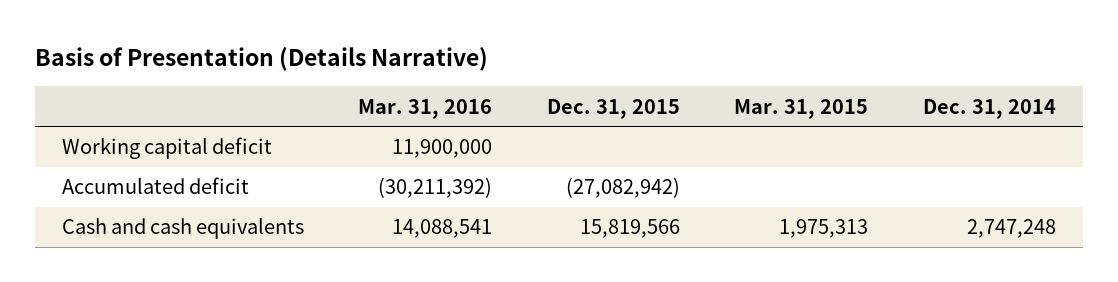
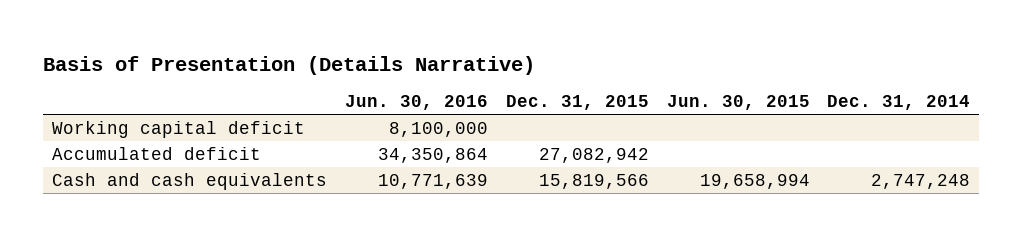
[358,98,493,119] Mar. 31, 2016 -> none
[734,98,869,119] Mar. 31, 2015 -> none
none -> [345,95,489,111] Jun. 30, 2016
none -> [666,95,810,111] Jun. 30, 2015
[565,177,680,199] (27,082,942) -> [538,147,649,163] 27,082,942

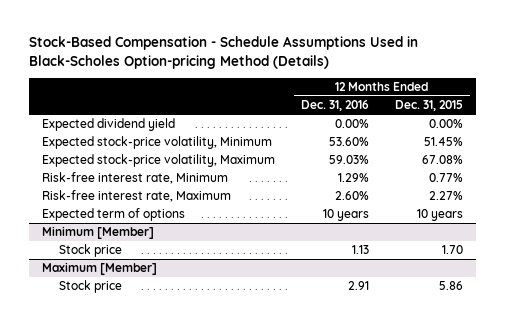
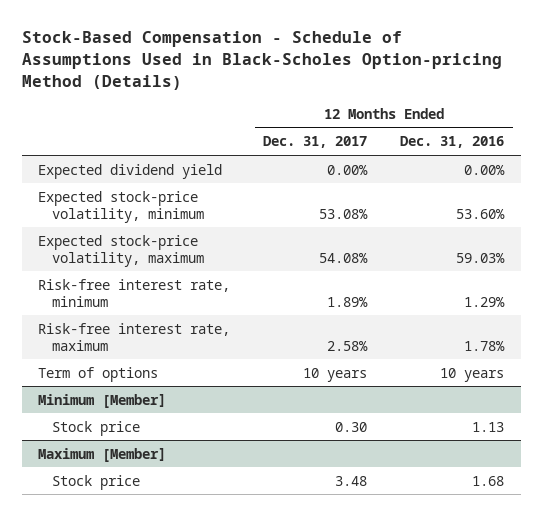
[28,36,418,69] Stock-Based Compensation - Schedule Assumptions Used in Black-Scholes Option-pricing Method (Details) -> [21,31,502,90] Stock-Based Compensation - Schedule of Assumptions Used in Black-Scholes Option-pricing Method (Details)
[394,100,463,112] Dec. 31, 2015 -> none
none -> [263,136,368,149] Dec. 31, 2017
[41,136,272,150] Expected stock-price volatility, Minimum -> [38,190,204,223] Expected stock-price volatility, minimum
[41,154,275,168] Expected stock-price volatility, Maximum -> [38,234,204,267] Expected stock-price volatility, maximum
[41,172,228,185] Risk-free interest rate, Minimum -> [38,278,231,307] Risk-free interest rate, minimum
[41,190,231,203] Risk-free interest rate, Maximum -> [38,322,231,351] Risk-free interest rate, maximum
[334,191,369,201] 2.60% -> [464,340,506,351] 1.78%
[41,208,185,222] Expected term of options -> [38,366,159,382] Term of options
[347,281,369,291] 2.91 -> [472,475,505,486] 1.68

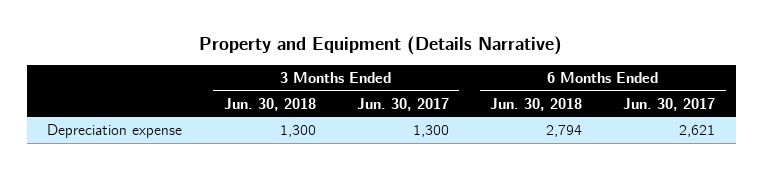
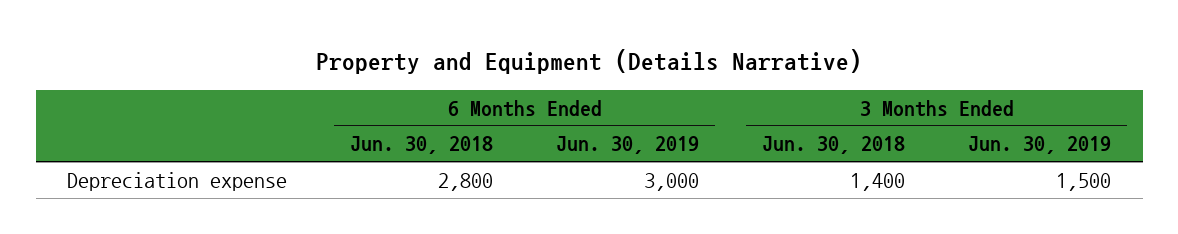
[356,97,449,111] Jun. 30, 2017 -> none
[623,97,716,111] Jun. 30, 2017 -> none
none -> [556,136,700,155] Jun. 30, 2019
none -> [968,136,1112,155] Jun. 30, 2019
[279,124,316,137] 1,300 -> [850,172,906,191] 1,400
[546,124,583,137] 2,794 -> [438,172,494,191] 2,800

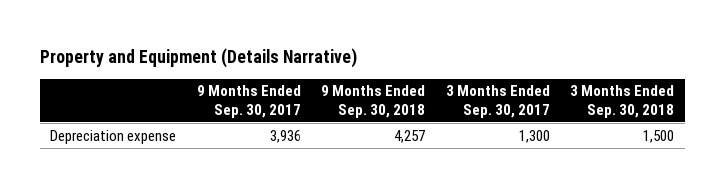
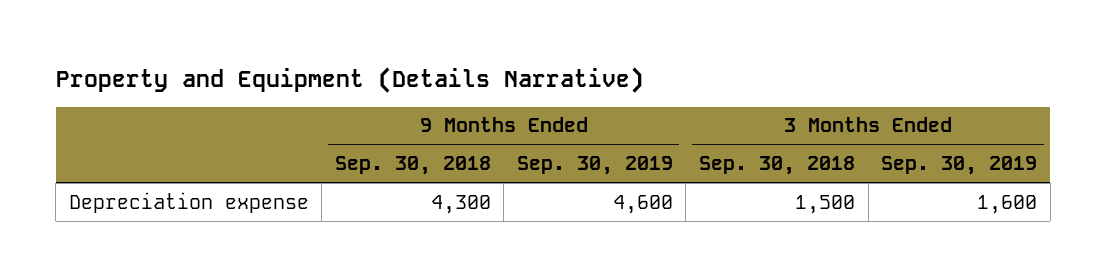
[196,85,301,118] 9 Months Ended Sep. 30, 2017 -> none
[445,85,550,118] 3 Months Ended Sep. 30, 2017 -> none
none -> [516,156,673,176] Sep. 30, 2019
none -> [881,156,1038,176] Sep. 30, 2019
[394,129,426,143] 4,257 -> [430,194,491,214] 4,300

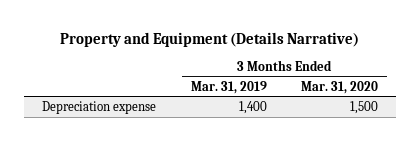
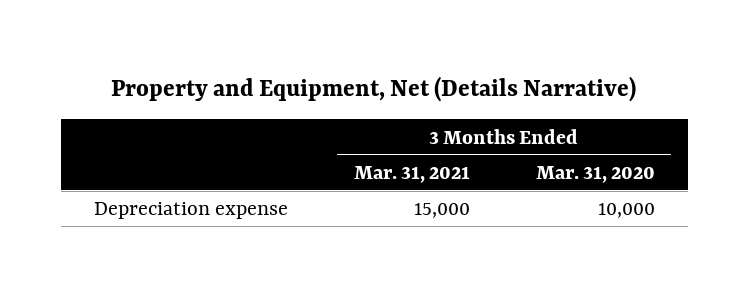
[60,32,360,48] Property and Equipment (Details Narrative) -> [111,76,637,103] Property and Equipment, Net (Details Narrative)
[190,80,267,94] Mar. 31, 2019 -> none
none -> [353,165,470,183] Mar. 31, 2021
[350,101,379,115] 1,500 -> [597,203,655,219] 10,000

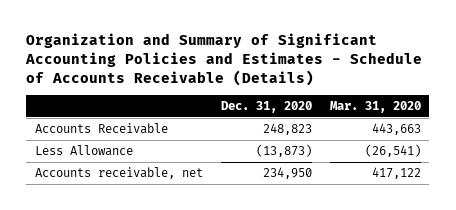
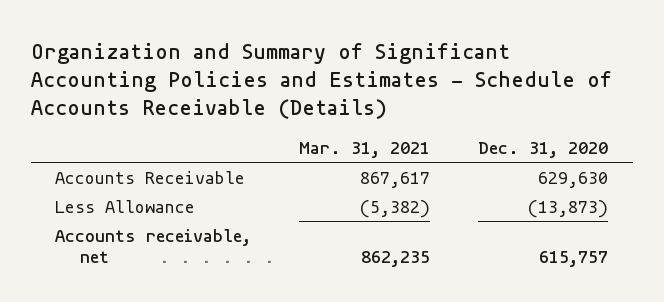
[329,101,421,114] Mar. 31, 2020 -> none
none -> [299,141,431,158] Mar. 31, 2021
[262,123,312,136] 248,823 -> [538,171,609,188] 629,630
[262,167,312,180] 234,950 -> [539,250,609,267] 615,757

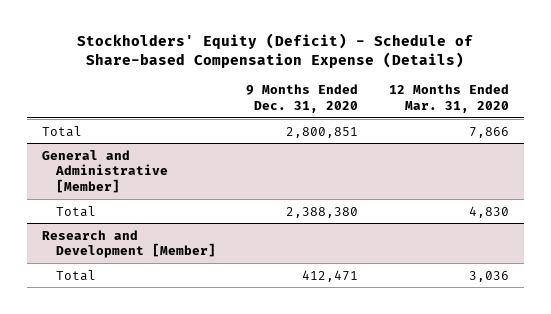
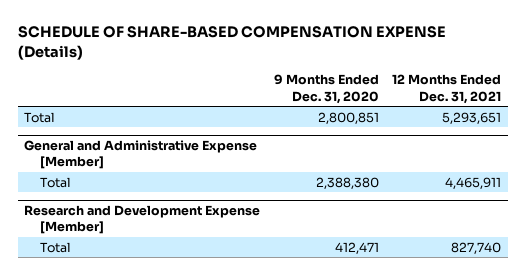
[77,32,474,68] Stockholders' Equity (Deficit) - Schedule of Share-based Compensation Expense (Details) -> [17,26,446,60] SCHEDULE OF SHARE-BASED COMPENSATION EXPENSE (Details)
[388,83,509,113] 12 Months Ended Mar. 31, 2020 -> none
none -> [392,74,502,104] 12 Months Ended Dec. 31, 2021
[41,149,169,194] General and Administrative [Member] -> [24,139,258,170] General and Administrative Expense [Member]
[41,229,217,259] Research and Development [Member] -> [24,204,261,235] Research and Development Expense [Member]

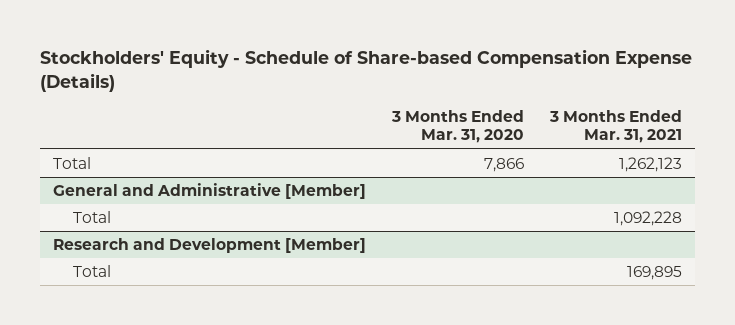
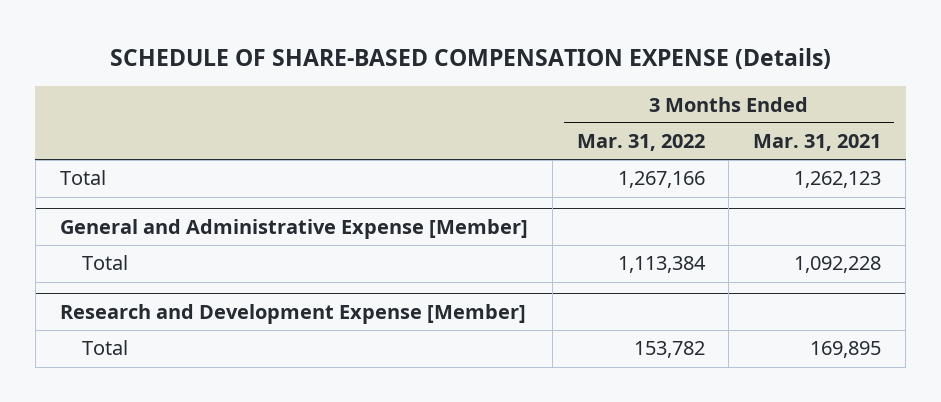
[39,48,692,92] Stockholders' Equity - Schedule of Share-based Compensation Expense (Details) -> [109,48,831,70] SCHEDULE OF SHARE-BASED COMPENSATION EXPENSE (Details)
[390,109,524,144] 3 Months Ended Mar. 31, 2020 -> none
none -> [576,134,705,152] Mar. 31, 2022
[52,182,366,199] General and Administrative [Member] -> [59,219,528,240] General and Administrative Expense [Member]
[52,237,366,253] Research and Development [Member] -> [59,304,526,325] Research and Development Expense [Member]

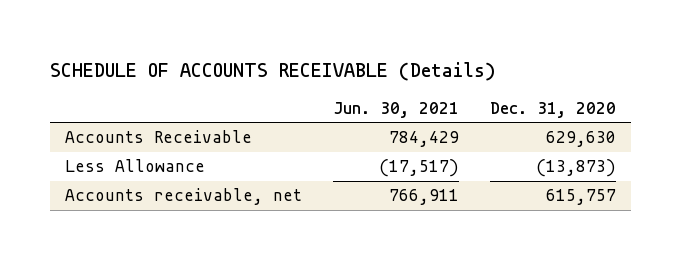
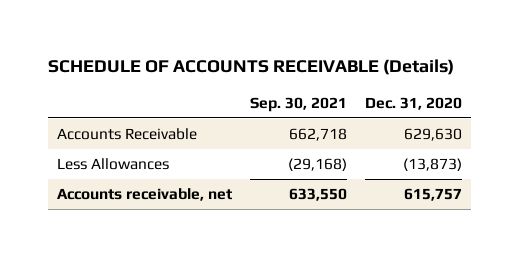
[333,101,460,118] Jun. 30, 2021 -> none
none -> [250,96,348,112] Sep. 30, 2021
[65,159,206,173] Less Allowance -> [57,157,170,170] Less Allowances

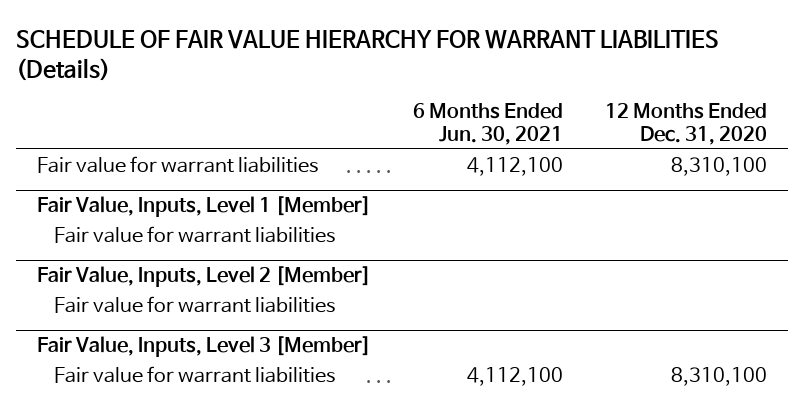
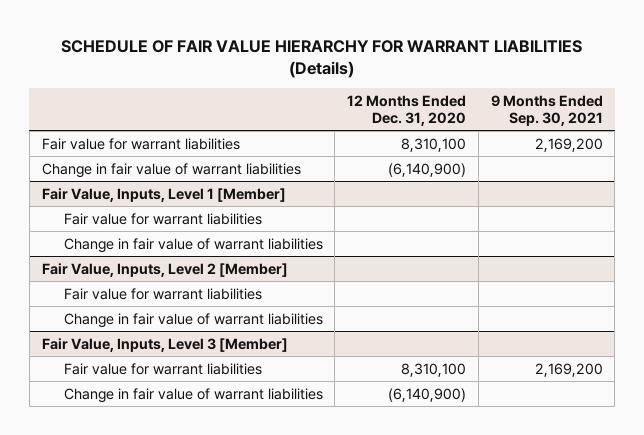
[413,103,564,146] 6 Months Ended Jun. 30, 2021 -> none
none -> [490,94,603,126] 9 Months Ended Sep. 30, 2021
none -> [41,162,301,178] Change in fair value of warrant liabilities
none -> [63,237,323,253] Change in fair value of warrant liabilities
none -> [63,312,323,328] Change in fair value of warrant liabilities
none -> [63,387,323,403] Change in fair value of warrant liabilities

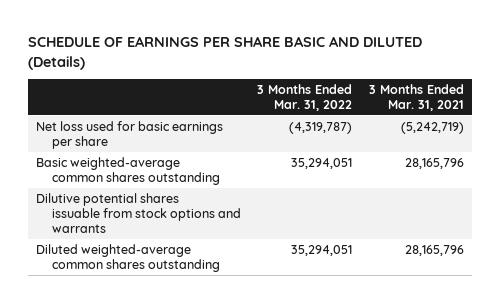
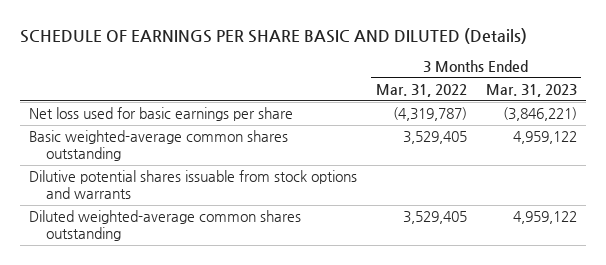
[368,83,464,111] 3 Months Ended Mar. 31, 2021 -> none
none -> [485,84,577,98] Mar. 31, 2023
[291,157,353,169] 35,294,051 -> [403,131,468,145] 3,529,405
[291,244,353,256] 35,294,051 -> [403,211,468,225] 3,529,405

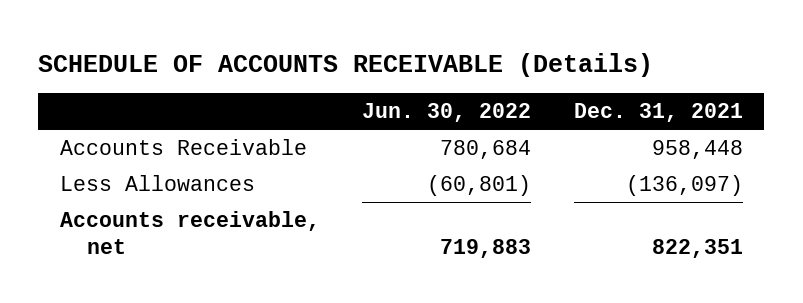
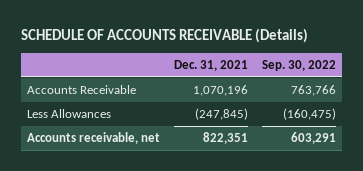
[362,103,532,123] Jun. 30, 2022 -> none
none -> [261,59,336,71] Sep. 30, 2022
[652,139,744,159] 958,448 -> [193,85,249,97] 1,070,196
[626,174,744,196] (136,097) -> [195,108,249,121] (247,845)

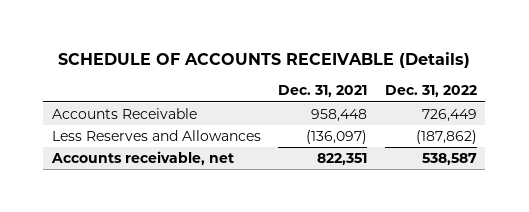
[261,59,336,71] Sep. 30, 2022 -> none
none -> [384,85,477,98] Dec. 31, 2022
[193,85,249,97] 1,070,196 -> [311,109,368,123] 958,448
[27,109,112,119] Less Allowances -> [52,130,262,142] Less Reserves and Allowances
[195,108,249,121] (247,845) -> [306,130,368,145] (136,097)

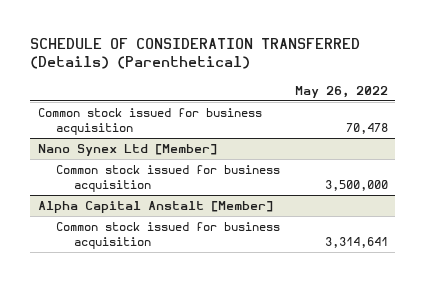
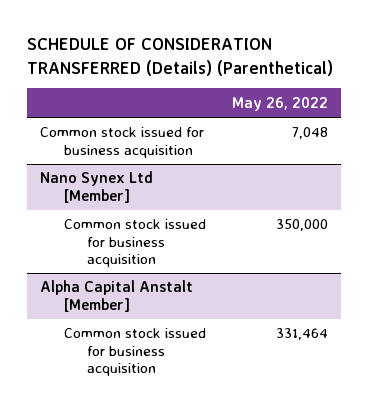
[345,122,388,134] 70,478 -> [291,127,328,140] 7,048
[324,179,388,191] 3,500,000 -> [275,219,328,232] 350,000
[324,236,388,248] 3,314,641 -> [275,328,328,341] 331,464

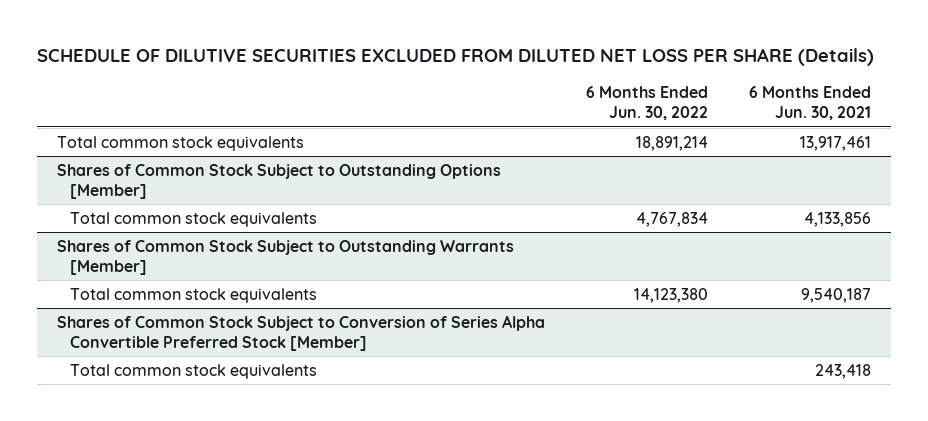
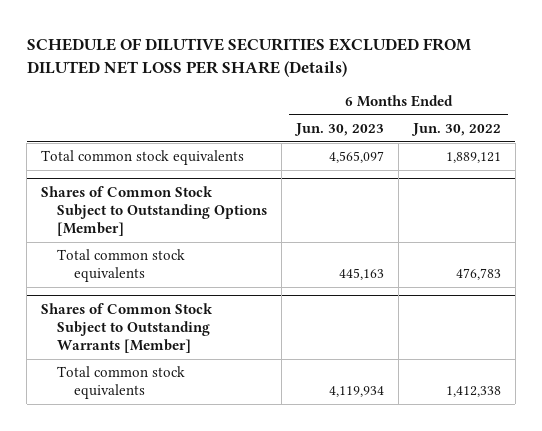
[748,86,871,121] 6 Months Ended Jun. 30, 2021 -> none
none -> [294,123,385,137] Jun. 30, 2023
[636,135,709,151] 18,891,214 -> [445,152,501,164] 1,889,121
[636,211,709,227] 4,767,834 -> [455,268,501,281] 476,783
[57,314,546,351] Shares of Common Stock Subject to Conversion of Series Alpha Convertible Preferred Stock [Member] -> none
[69,363,317,379] Total common stock equivalents -> none
[634,287,709,303] 14,123,380 -> [445,386,501,398] 1,412,338

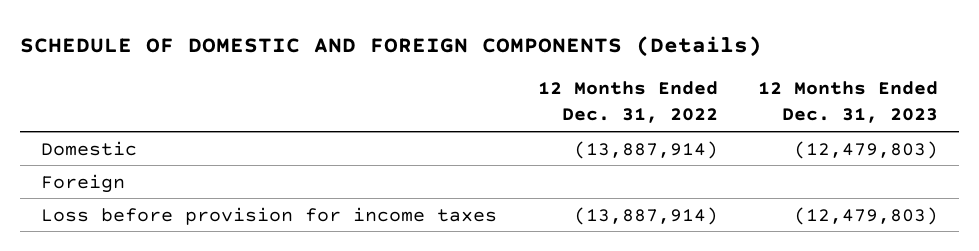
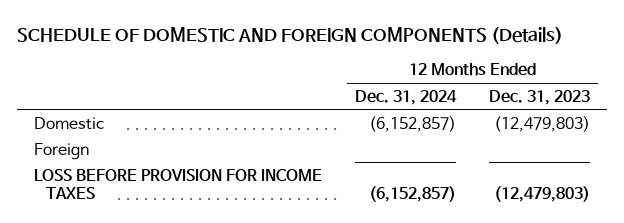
[537,81,718,124] 12 Months Ended Dec. 31, 2022 -> none
none -> [354,89,457,105] Dec. 31, 2024
[40,206,497,225] Loss before provision for income taxes -> [33,168,322,199] LOSS BEFORE PROVISION FOR INCOME TAXES

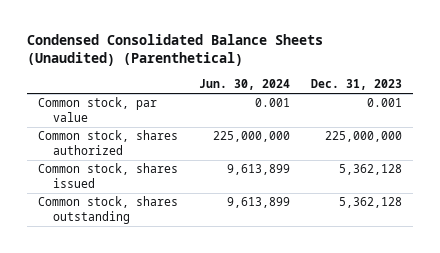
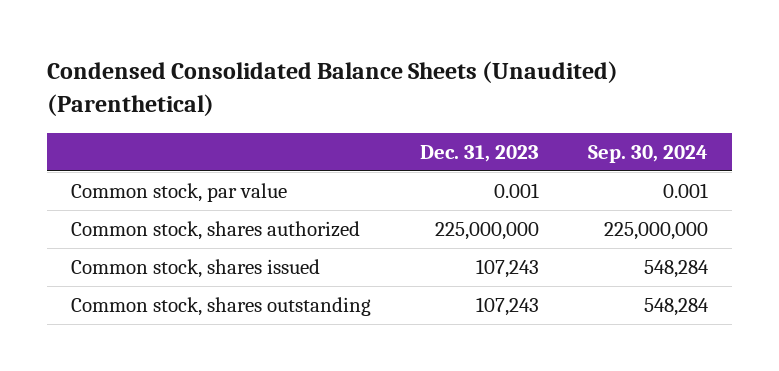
[198,79,290,91] Jun. 30, 2024 -> none
none -> [588,145,709,164] Sep. 30, 2024
[339,164,403,176] 5,362,128 -> [476,259,540,279] 107,243
[339,197,403,209] 5,362,128 -> [476,297,540,317] 107,243

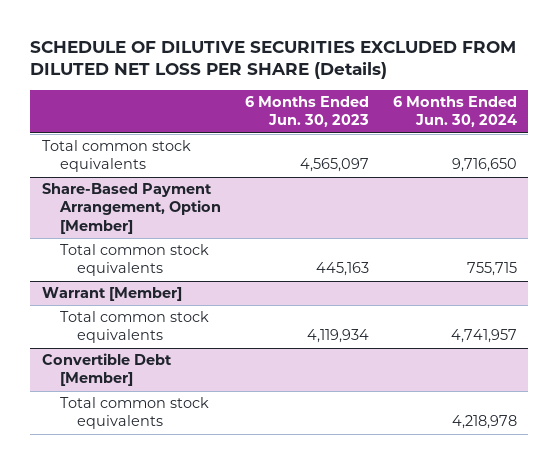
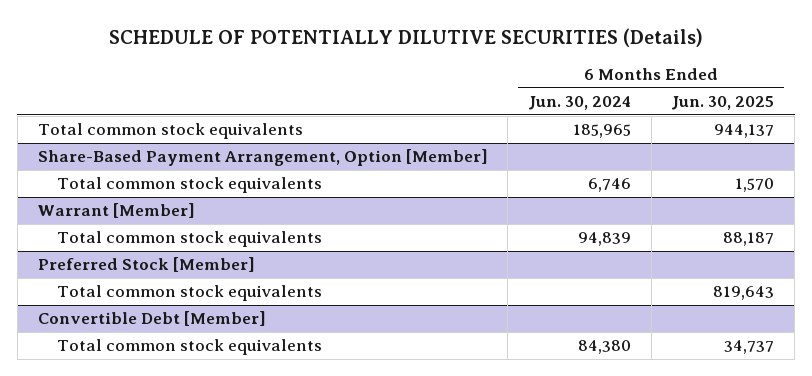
[30,40,517,80] SCHEDULE OF DILUTIVE SECURITIES EXCLUDED FROM DILUTED NET LOSS PER SHARE (Details) -> [108,27,703,47] SCHEDULE OF POTENTIALLY DILUTIVE SECURITIES (Details)
[244,96,369,128] 6 Months Ended Jun. 30, 2023 -> none
none -> [671,96,775,111] Jun. 30, 2025
[451,158,517,173] 9,716,650 -> [572,124,631,139] 185,965
[466,262,517,277] 755,715 -> [587,178,631,193] 6,746
[450,329,517,344] 4,741,957 -> [577,232,631,247] 94,839
none -> [37,257,255,273] Preferred Stock [Member]
none -> [56,285,322,302] Total common stock equivalents
[451,415,517,430] 4,218,978 -> [577,340,631,355] 84,380

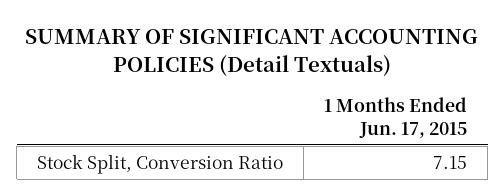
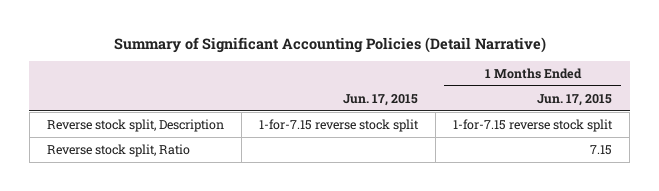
[25,29,479,77] SUMMARY OF SIGNIFICANT ACCOUNTING POLICIES (Detail Textuals) -> [113,36,546,53] Summary of Significant Accounting Policies (Detail Narrative)
none -> [343,93,419,106] Jun. 17, 2015
none -> [46,118,224,132] Reverse stock split, Description
[37,153,284,174] Stock Split, Conversion Ratio -> [46,143,190,157] Reverse stock split, Ratio

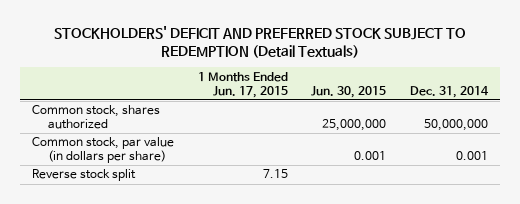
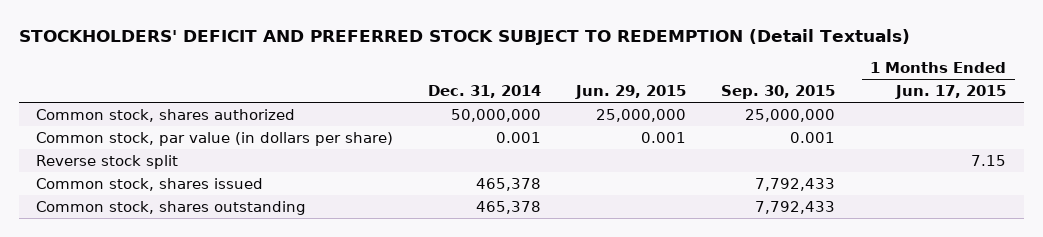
[311,85,387,98] Jun. 30, 2015 -> none
none -> [575,84,687,99] Jun. 29, 2015
none -> [721,84,836,99] Sep. 30, 2015
none -> [36,177,264,191] Common stock, shares issued
none -> [36,200,307,215] Common stock, shares outstanding

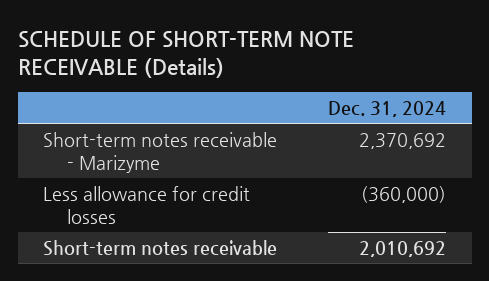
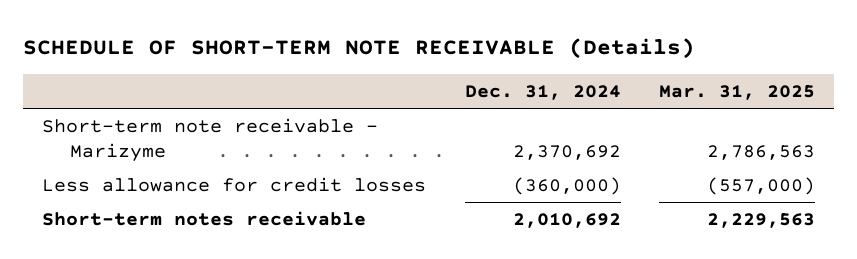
none -> [659,84,816,100] Mar. 31, 2025
[43,132,278,174] Short-term notes receivable - Marizyme -> [41,117,378,163] Short-term note receivable - Marizyme

